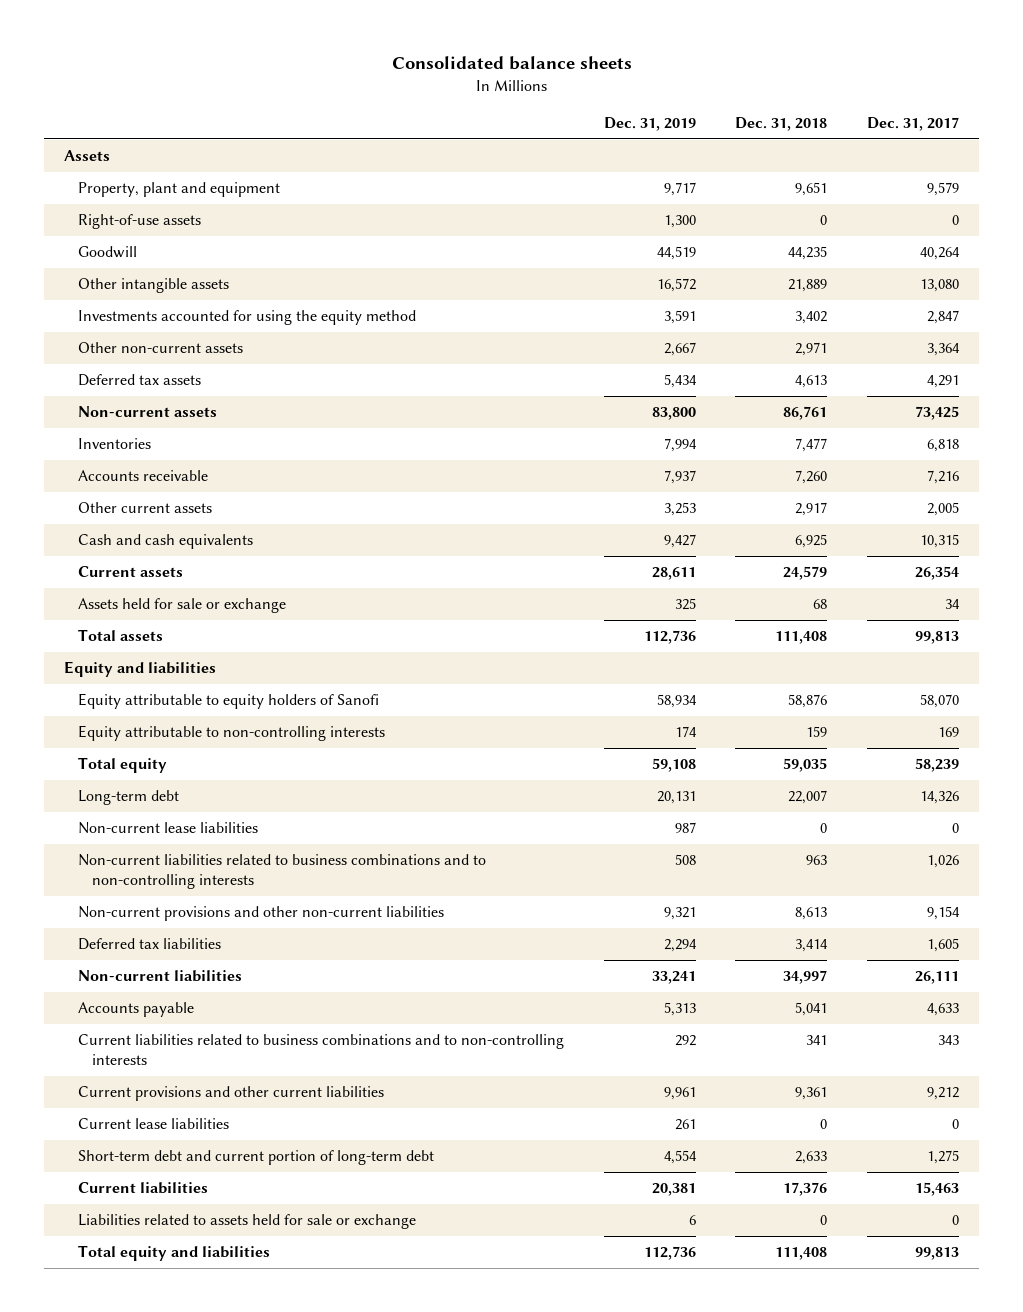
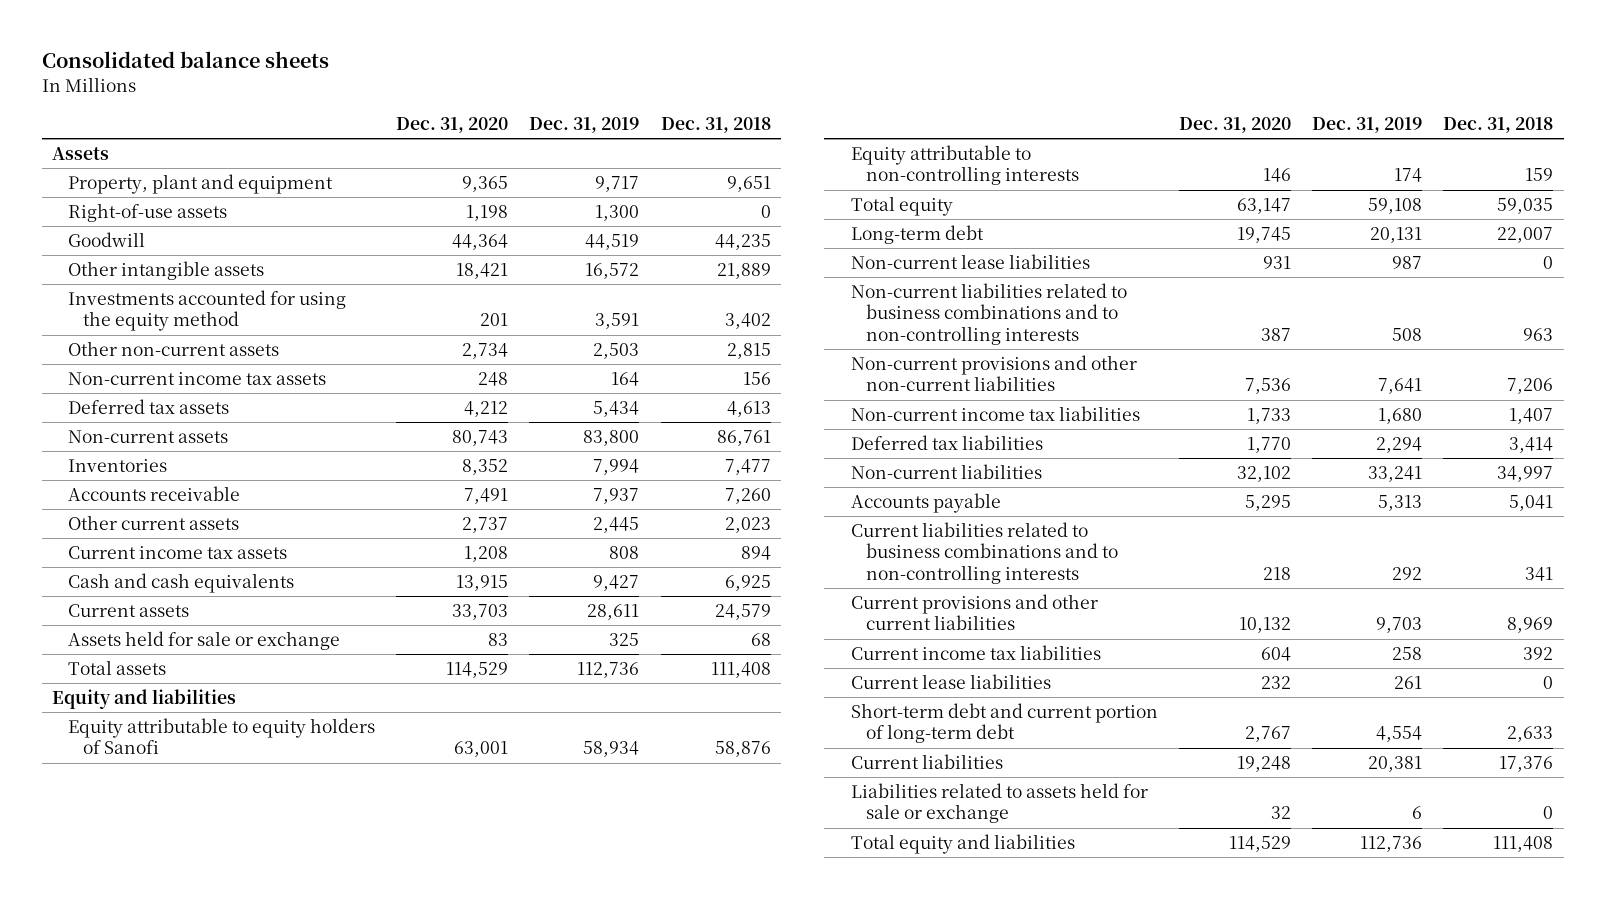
[867,116,960,131] Dec. 31, 2017 -> none
none -> [396,117,509,134] Dec. 31, 2020
[663,342,696,357] 2,667 -> [593,342,640,359] 2,503
[795,342,828,357] 2,971 -> [726,342,771,359] 2,815
none -> [67,371,326,385] Non-current income tax assets
[663,502,696,517] 3,253 -> [593,516,640,533] 2,445
[795,502,828,517] 2,917 -> [724,516,771,533] 2,023
none -> [67,545,287,559] Current income tax assets
[663,907,696,921] 9,321 -> [1378,378,1423,395] 7,641
[795,907,828,921] 8,613 -> [1507,378,1554,395] 7,206
none -> [850,405,1140,421] Non-current income tax liabilities
[663,1087,696,1101] 9,961 -> [1376,617,1423,634] 9,703
[795,1087,828,1101] 9,361 -> [1507,617,1554,634] 8,969
none -> [850,644,1101,660] Current income tax liabilities

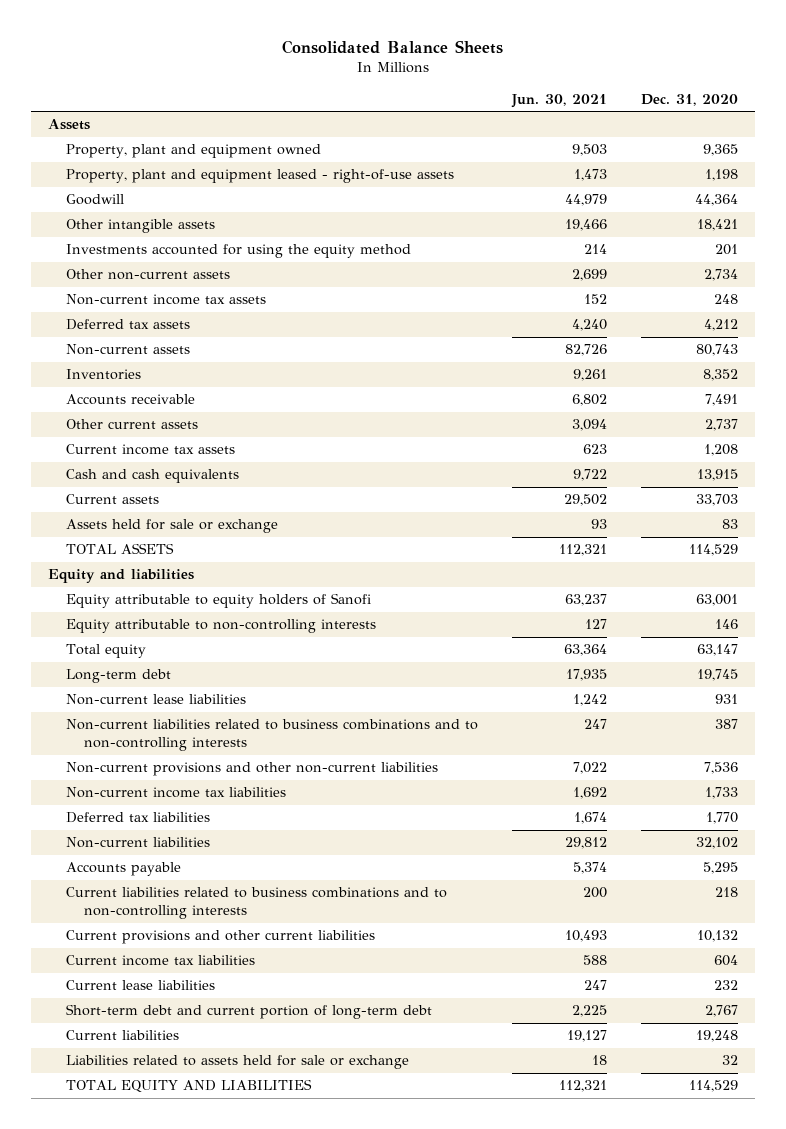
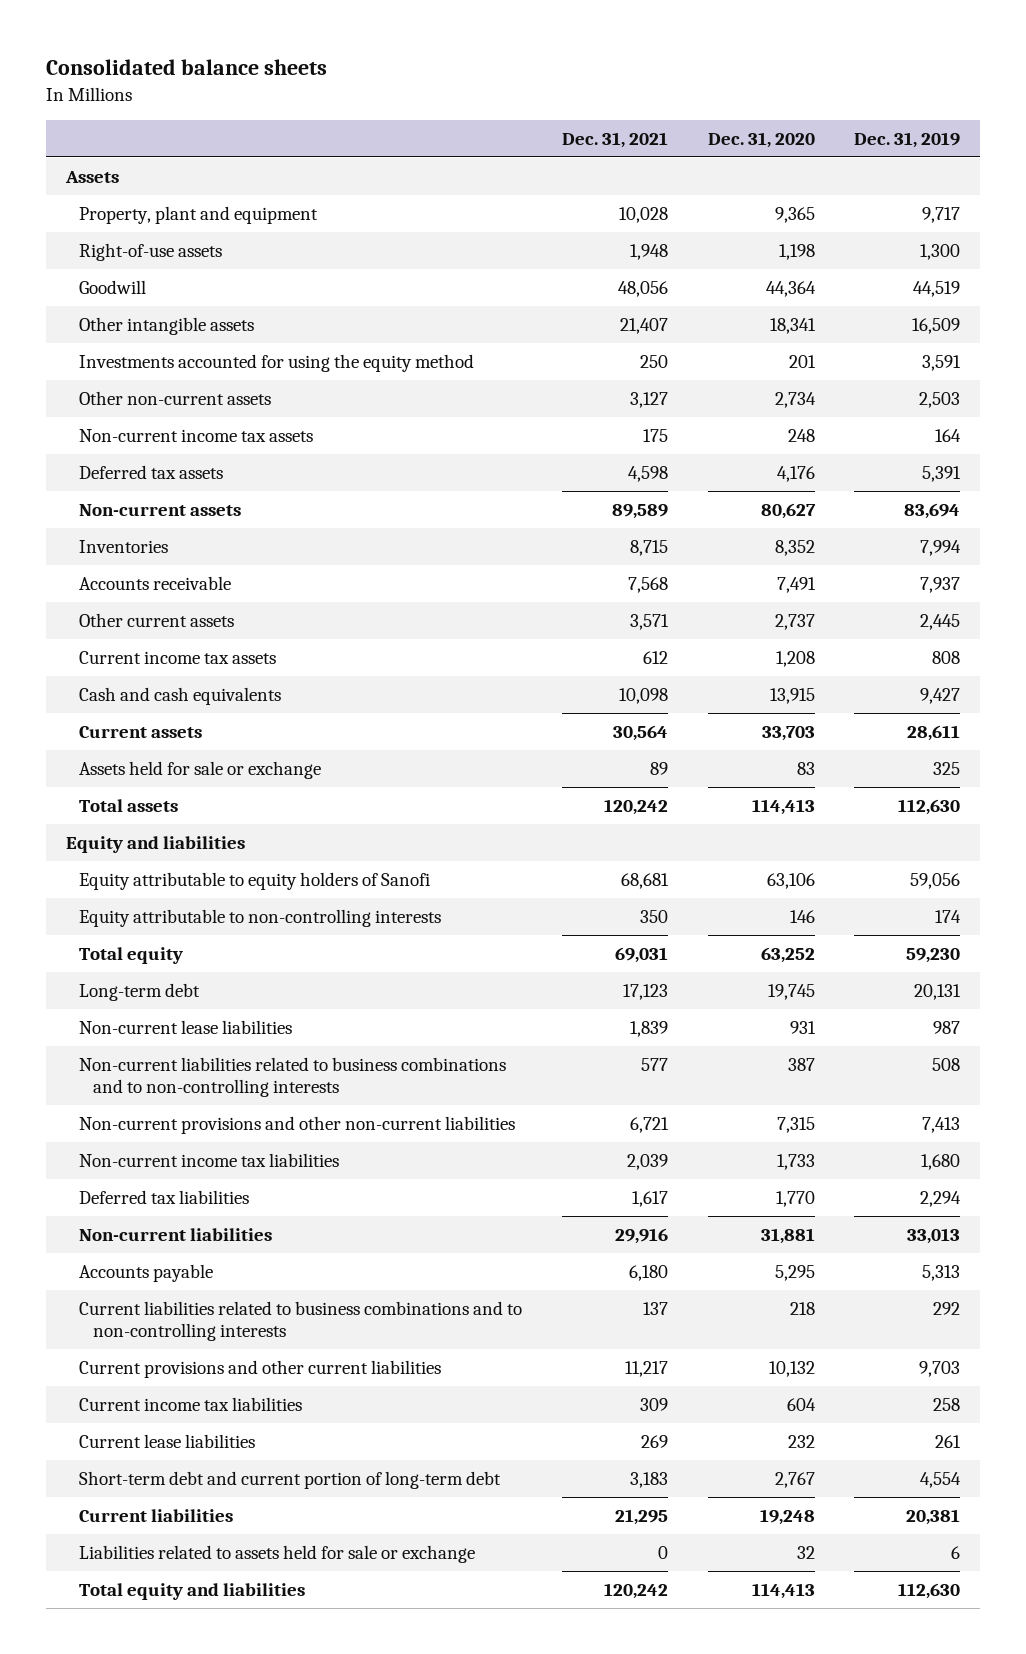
[282,39,504,54] Consolidated Balance Sheets -> [45,59,327,76] Consolidated balance sheets
[510,94,607,109] Jun. 30, 2021 -> none
none -> [561,131,668,148] Dec. 31, 2021
none -> [854,131,961,148] Dec. 31, 2019
[65,144,321,159] Property, plant and equipment owned -> [79,205,319,224] Property, plant and equipment
[65,169,454,184] Property, plant and equipment leased - right-of-use assets -> [79,242,223,261] Right-of-use assets
[697,219,739,232] 18,421 -> [769,317,816,334] 18,341
[704,319,739,332] 4,212 -> [776,465,815,482] 4,176
[696,344,739,357] 80,743 -> [760,502,816,519] 80,627
[65,543,174,555] TOTAL ASSETS -> [79,798,179,812] Total assets
[689,544,739,557] 114,529 -> [751,798,815,815] 114,413
[696,594,739,607] 63,001 -> [766,872,815,889] 63,106
[697,644,739,657] 63,147 -> [760,946,815,963] 63,252
[704,762,739,775] 7,536 -> [776,1116,815,1133] 7,315
[696,837,739,850] 32,102 -> [760,1227,815,1244] 31,881
[65,1079,312,1094] TOTAL EQUITY AND LIABILITIES -> [79,1582,306,1600] Total equity and liabilities
[689,1080,739,1093] 114,529 -> [751,1582,815,1599] 114,413

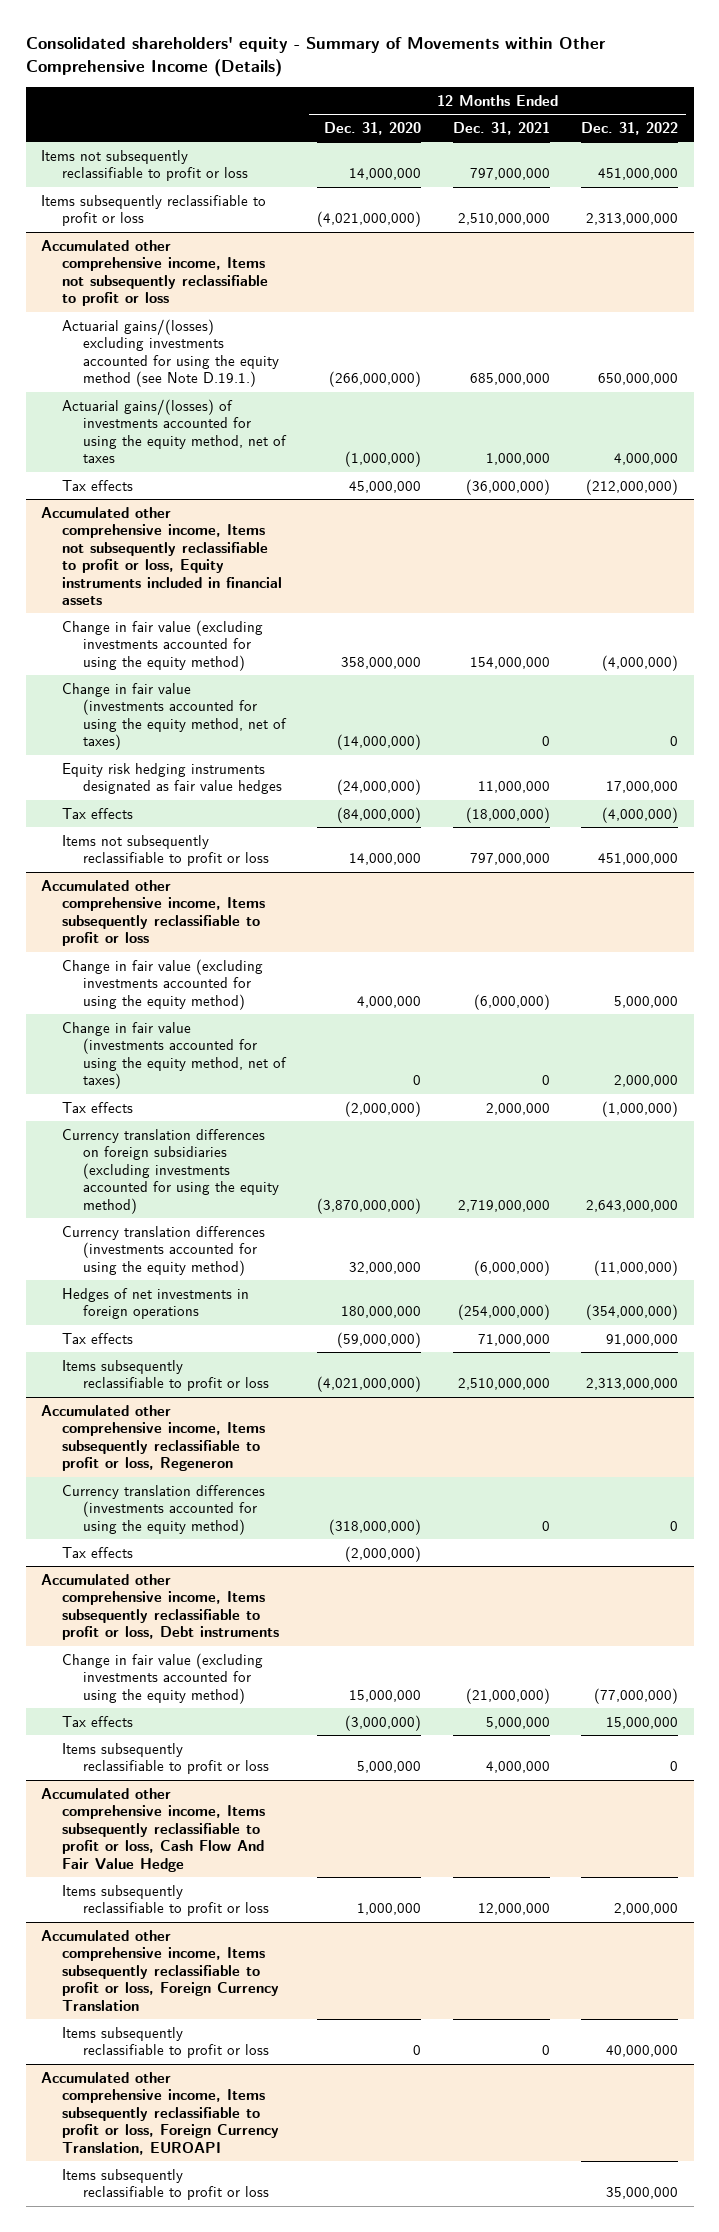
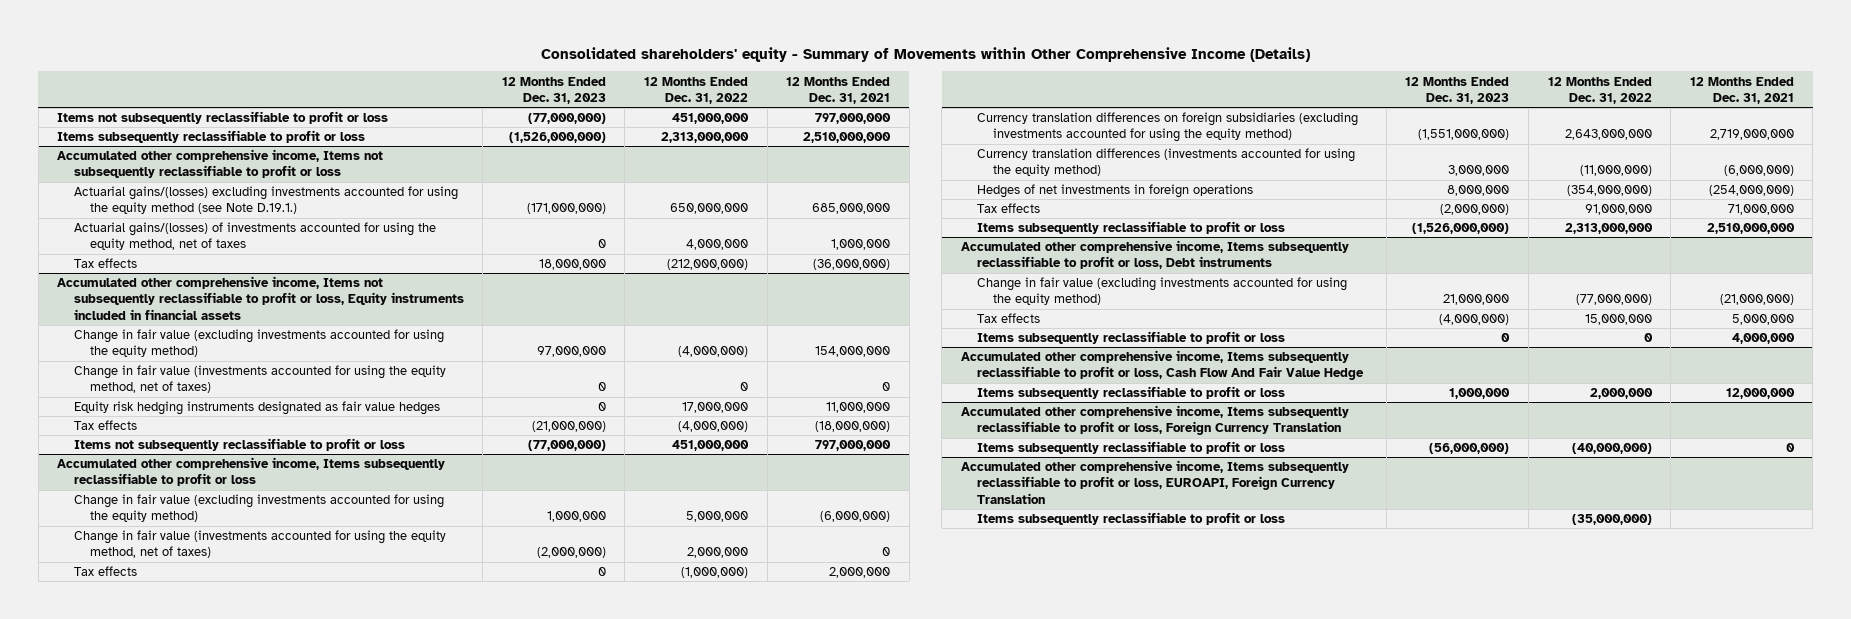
[324,121,422,135] Dec. 31, 2020 -> none
none -> [501,76,606,104] 12 Months Ended Dec. 31, 2023
[41,1404,266,1472] Accumulated other comprehensive income, Items subsequently reclassifiable to profit or loss, Regeneron -> none
[62,1484,266,1535] Currency translation differences (investments accounted for using the equity method) -> none
[62,1546,134,1558] Tax effects -> none
[605,2045,678,2058] 40,000,000 -> [1571,443,1652,455] (40,000,000)
[41,2071,280,2155] Accumulated other comprehensive income, Items subsequently reclassifiable to profit or loss, Foreign Currency Translation, EUROAPI -> [960,460,1349,504] Accumulated other comprehensive income, Items subsequently reclassifiable to profit or loss, EUROAPI, Foreign Currency Translation
[605,2187,678,2200] 35,000,000 -> [1571,514,1652,526] (35,000,000)

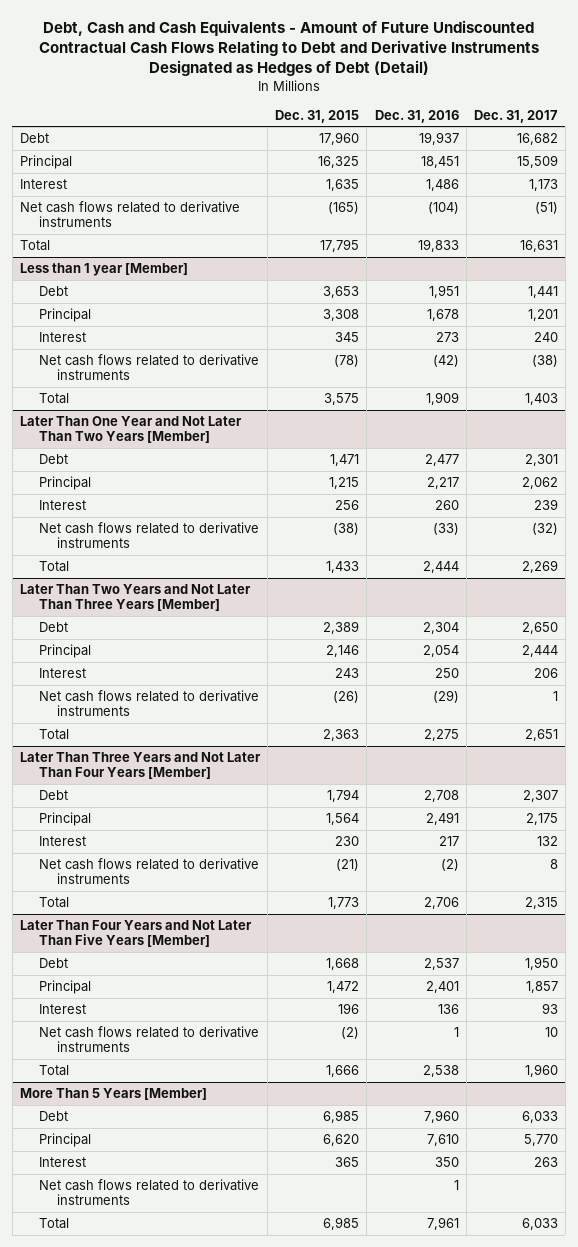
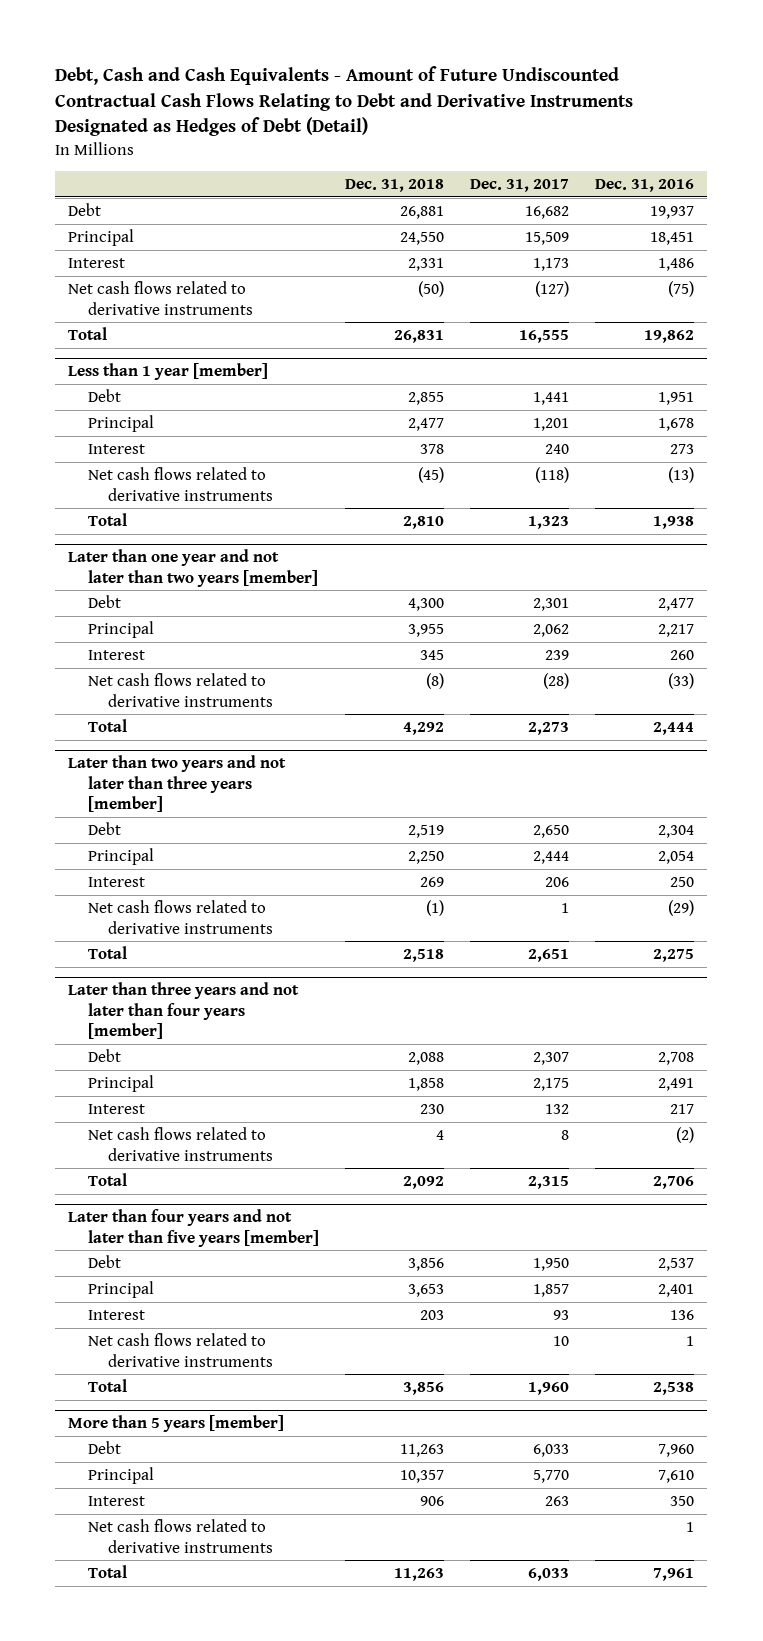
[275,109,360,123] Dec. 31, 2015 -> none
none -> [345,179,445,193] Dec. 31, 2018
[427,202,459,215] (104) -> [668,280,695,297] (75)
[534,202,558,215] (51) -> [535,280,570,297] (127)
[417,239,459,253] 19,833 -> [644,329,695,343] 19,862
[519,240,558,253] 16,631 -> [519,329,570,343] 16,555
[20,263,189,277] Less than 1 year [Member] -> [68,363,269,381] Less than 1 year [member]
[432,355,459,368] (42) -> [668,466,695,483] (13)
[531,355,558,368] (38) -> [535,466,570,483] (118)
[425,392,459,406] 1,909 -> [653,515,695,529] 1,938
[524,393,558,406] 1,403 -> [528,515,570,529] 1,323
[20,416,243,444] Later Than One Year and Not Later Than Two Years [Member] -> [68,549,319,587] Later than one year and not later than two years [member]
[531,523,558,536] (32) -> [543,672,570,689] (28)
[521,560,558,574] 2,269 -> [528,721,570,735] 2,273
[20,584,252,612] Later Than Two Years and Not Later Than Three Years [Member] -> [68,755,287,813] Later than two years and not later than three years [member]
[20,752,262,780] Later Than Three Years and Not Later Than Four Years [Member] -> [68,982,300,1040] Later than three years and not later than four years [member]
[20,920,253,948] Later Than Four Years and Not Later Than Five Years [Member] -> [68,1209,320,1247] Later than four years and not later than five years [member]
[20,1088,208,1101] More Than 5 Years [Member] -> [68,1415,285,1433] More than 5 years [member]

